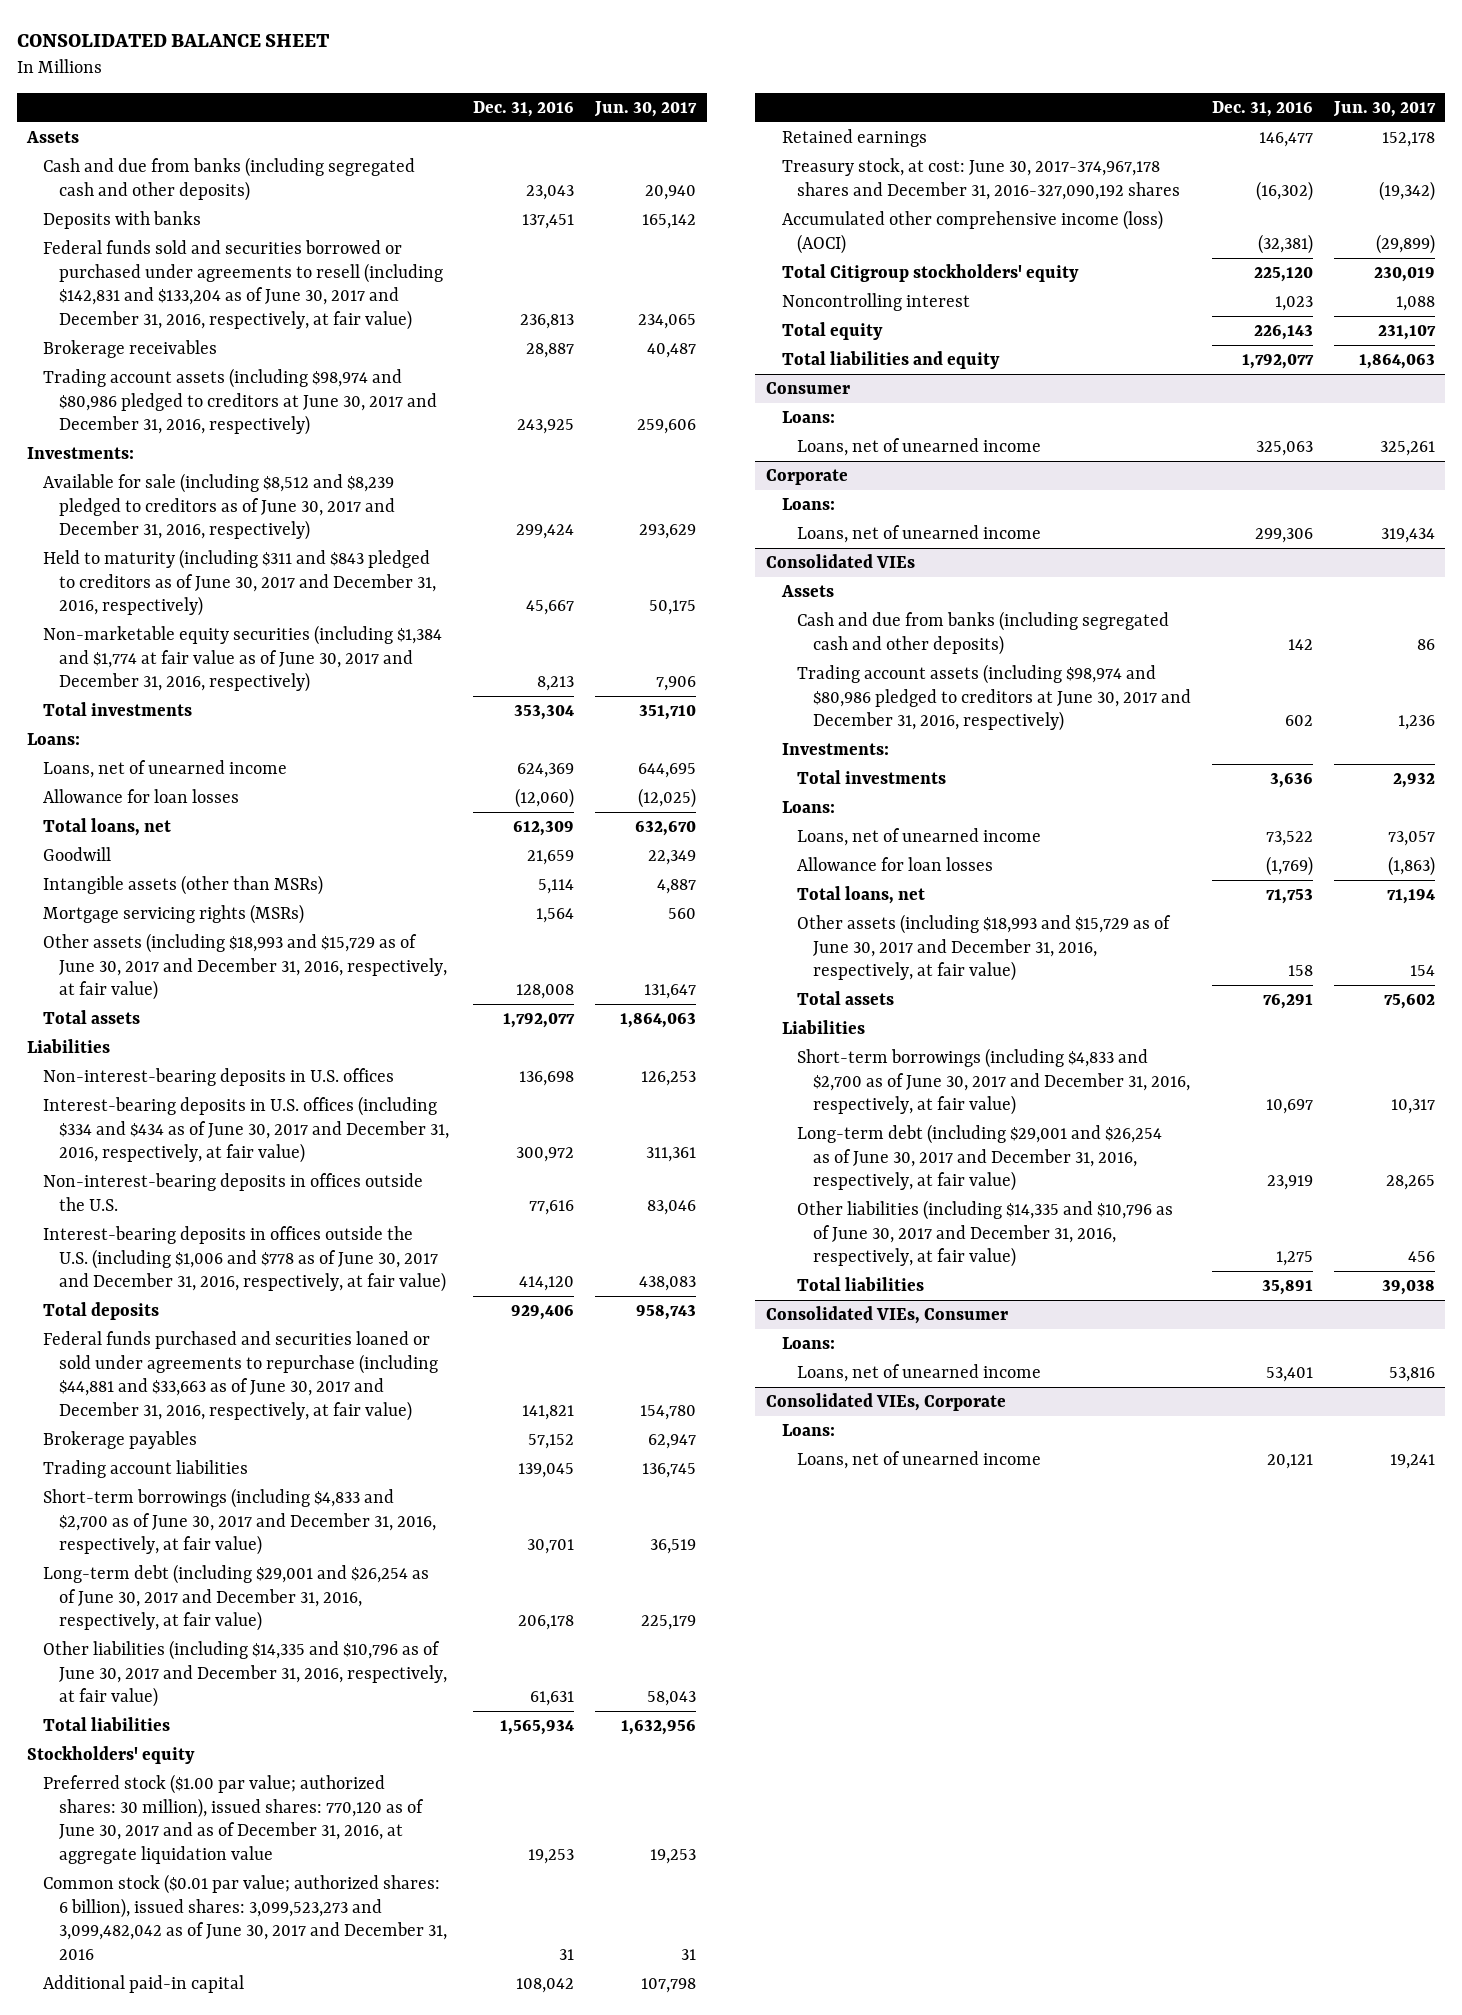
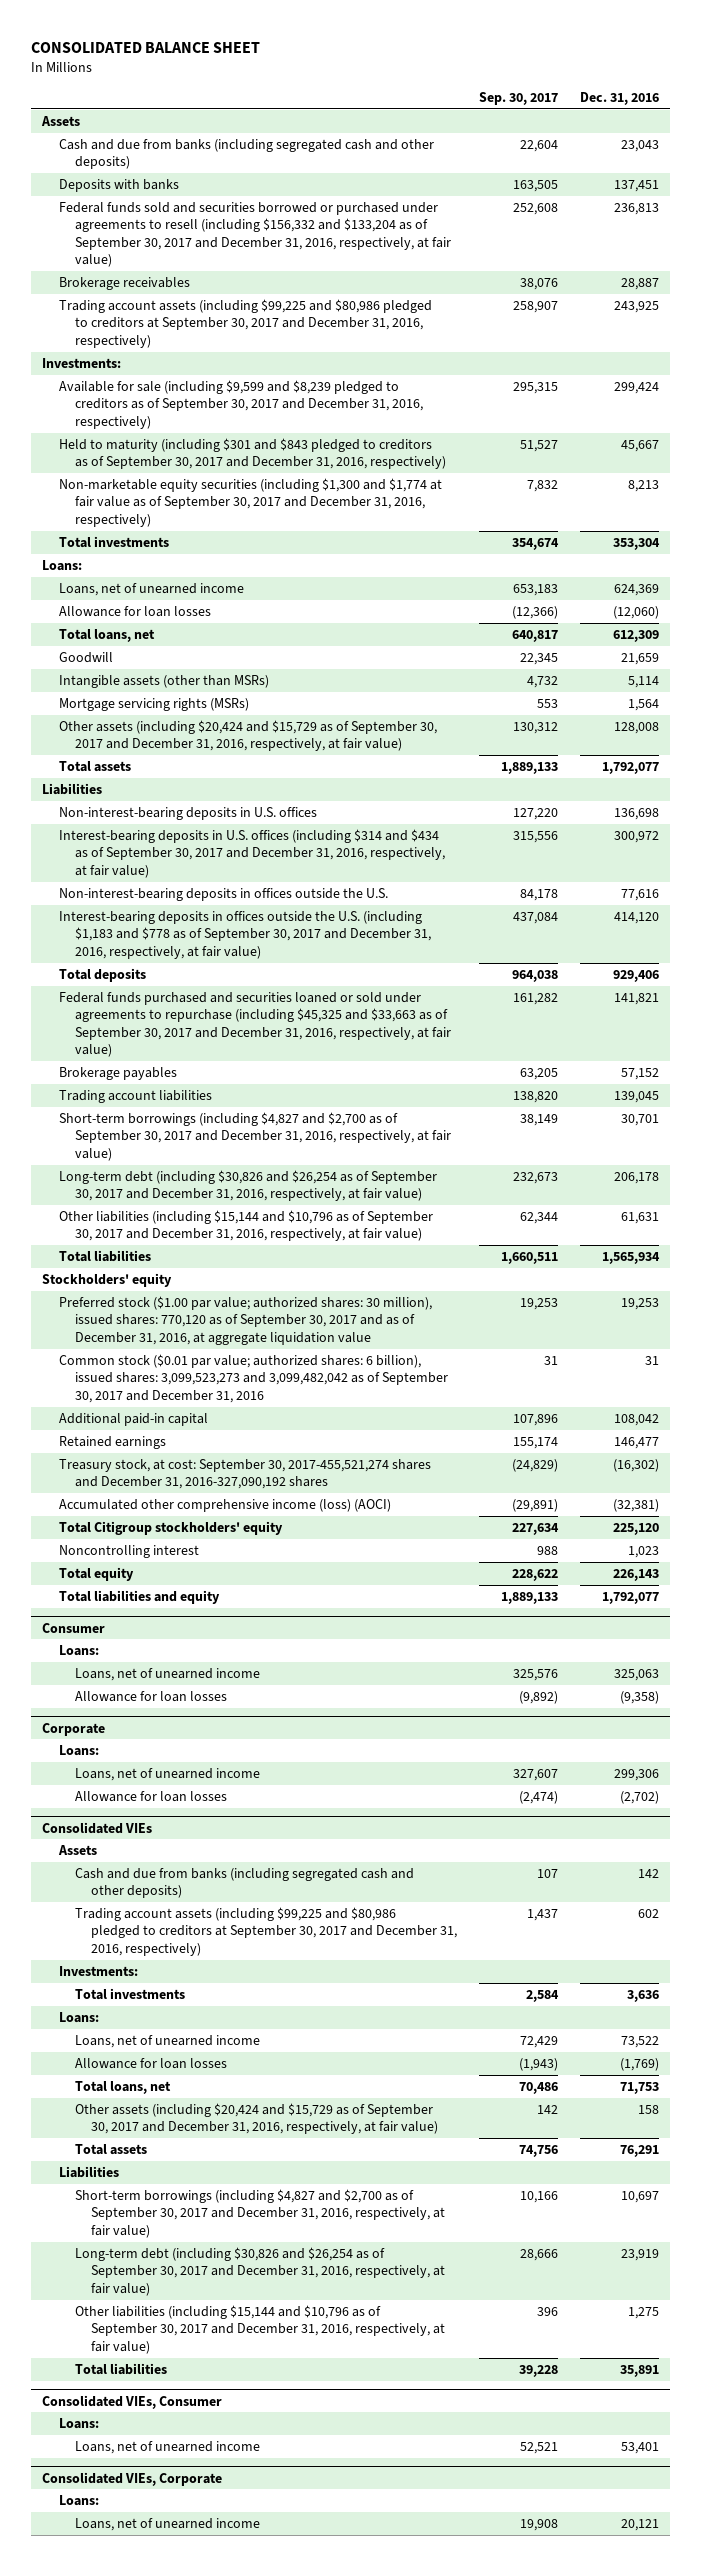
[594,100,698,117] Jun. 30, 2017 -> none
none -> [479,92,559,106] Sep. 30, 2017
[43,240,443,330] Federal funds sold and securities borrowed or purchased under agreements to resell (including $142,831 and $133,204 as of June 30, 2017 and December 31, 2016, respectively, at fair value) -> [58,201,451,268] Federal funds sold and securities borrowed or purchased under agreements to resell (including $156,332 and $133,204 as of September 30, 2017 and December 31, 2016, respectively, at fair value)
[43,368,437,436] Trading account assets (including $98,974 and $80,986 pledged to creditors at June 30, 2017 and December 31, 2016, respectively) -> [58,298,432,348] Trading account assets (including $99,225 and $80,986 pledged to creditors at September 30, 2017 and December 31, 2016, respectively)
[43,473,395,541] Available for sale (including $8,512 and $8,239 pledged to creditors as of June 30, 2017 and December 31, 2016, respectively) -> [58,379,423,429] Available for sale (including $9,599 and $8,239 pledged to creditors as of September 30, 2017 and December 31, 2016, respectively)
[43,549,436,617] Held to maturity (including $311 and $843 pledged to creditors as of June 30, 2017 and December 31, 2016, respectively) -> [58,437,446,470] Held to maturity (including $301 and $843 pledged to creditors as of September 30, 2017 and December 31, 2016, respectively)
[43,625,443,693] Non-marketable equity securities (including $1,384 and $1,774 at fair value as of June 30, 2017 and December 31, 2016, respectively) -> [58,477,442,527] Non-marketable equity securities (including $1,300 and $1,774 at fair value as of September 30, 2017 and December 31, 2016, respectively)
[43,933,447,1001] Other assets (including $18,993 and $15,729 as of June 30, 2017 and December 31, 2016, respectively, at fair value) -> [58,719,437,752] Other assets (including $20,424 and $15,729 as of September 30, 2017 and December 31, 2016, respectively, at fair value)
[43,1096,449,1164] Interest-bearing deposits in U.S. offices (including $334 and $434 as of June 30, 2017 and December 31, 2016, respectively, at fair value) -> [58,828,445,878] Interest-bearing deposits in U.S. offices (including $314 and $434 as of September 30, 2017 and December 31, 2016, respectively, at fair value)
[43,1226,446,1293] Interest-bearing deposits in offices outside the U.S. (including $1,006 and $778 as of June 30, 2017 and December 31, 2016, respectively, at fair value) -> [58,910,431,959] Interest-bearing deposits in offices outside the U.S. (including $1,183 and $778 as of September 30, 2017 and December 31, 2016, respectively, at fair value)
[43,1331,438,1421] Federal funds purchased and securities loaned or sold under agreements to repurchase (including $44,881 and $33,663 as of June 30, 2017 and December 31, 2016, respectively, at fair value) -> [58,991,451,1058] Federal funds purchased and securities loaned or sold under agreements to repurchase (including $45,325 and $33,663 as of September 30, 2017 and December 31, 2016, respectively, at fair value)
[43,1488,436,1556] Short-term borrowings (including $4,833 and $2,700 as of June 30, 2017 and December 31, 2016, respectively, at fair value) -> [58,1111,451,1161] Short-term borrowings (including $4,827 and $2,700 as of September 30, 2017 and December 31, 2016, respectively, at fair value)
[43,1564,430,1632] Long-term debt (including $29,001 and $26,254 as of June 30, 2017 and December 31, 2016, respectively, at fair value) -> [58,1169,437,1202] Long-term debt (including $30,826 and $26,254 as of September 30, 2017 and December 31, 2016, respectively, at fair value)
[43,1640,447,1708] Other liabilities (including $14,335 and $10,796 as of June 30, 2017 and December 31, 2016, respectively, at fair value) -> [58,1209,433,1242] Other liabilities (including $15,144 and $10,796 as of September 30, 2017 and December 31, 2016, respectively, at fair value)
[43,1774,424,1864] Preferred stock ($1.00 par value; authorized shares: 30 million), issued shares: 770,120 as of June 30, 2017 and as of December 31, 2016, at aggregate liquidation value -> [58,1295,432,1345] Preferred stock ($1.00 par value; authorized shares: 30 million), issued shares: 770,120 as of September 30, 2017 and as of December 31, 2016, at aggregate liquidation value
[43,1874,447,1960] Common stock ($0.01 par value; authorized shares: 6 billion), issued shares: 3,099,523,273 and 3,099,482,042 as of June 30, 2017 and December 31, 2016 -> [58,1353,448,1403] Common stock ($0.01 par value; authorized shares: 6 billion), issued shares: 3,099,523,273 and 3,099,482,042 as of September 30, 2017 and December 31, 2016
[781,158,1181,200] Treasury stock, at cost: June 30, 2017-374,967,178 shares and December 31, 2016-327,090,192 shares -> [58,1458,431,1490] Treasury stock, at cost: September 30, 2017-455,521,274 shares and December 31, 2016-327,090,192 shares
none -> [74,1690,227,1702] Allowance for loan losses
none -> [74,1790,227,1802] Allowance for loan losses
[797,664,1191,732] Trading account assets (including $98,974 and $80,986 pledged to creditors at June 30, 2017 and December 31, 2016, respectively) -> [74,1906,458,1956] Trading account assets (including $99,225 and $80,986 pledged to creditors at September 30, 2017 and December 31, 2016, respectively)
[797,914,1172,982] Other assets (including $18,993 and $15,729 as of June 30, 2017 and December 31, 2016, respectively, at fair value) -> [74,2102,439,2135] Other assets (including $20,424 and $15,729 as of September 30, 2017 and December 31, 2016, respectively, at fair value)
[797,1048,1190,1116] Short-term borrowings (including $4,833 and $2,700 as of June 30, 2017 and December 31, 2016, respectively, at fair value) -> [74,2188,446,2238] Short-term borrowings (including $4,827 and $2,700 as of September 30, 2017 and December 31, 2016, respectively, at fair value)
[797,1124,1163,1192] Long-term debt (including $29,001 and $26,254 as of June 30, 2017 and December 31, 2016, respectively, at fair value) -> [74,2246,446,2296] Long-term debt (including $30,826 and $26,254 as of September 30, 2017 and December 31, 2016, respectively, at fair value)
[797,1200,1174,1268] Other liabilities (including $14,335 and $10,796 as of June 30, 2017 and December 31, 2016, respectively, at fair value) -> [74,2304,446,2354] Other liabilities (including $15,144 and $10,796 as of September 30, 2017 and December 31, 2016, respectively, at fair value)

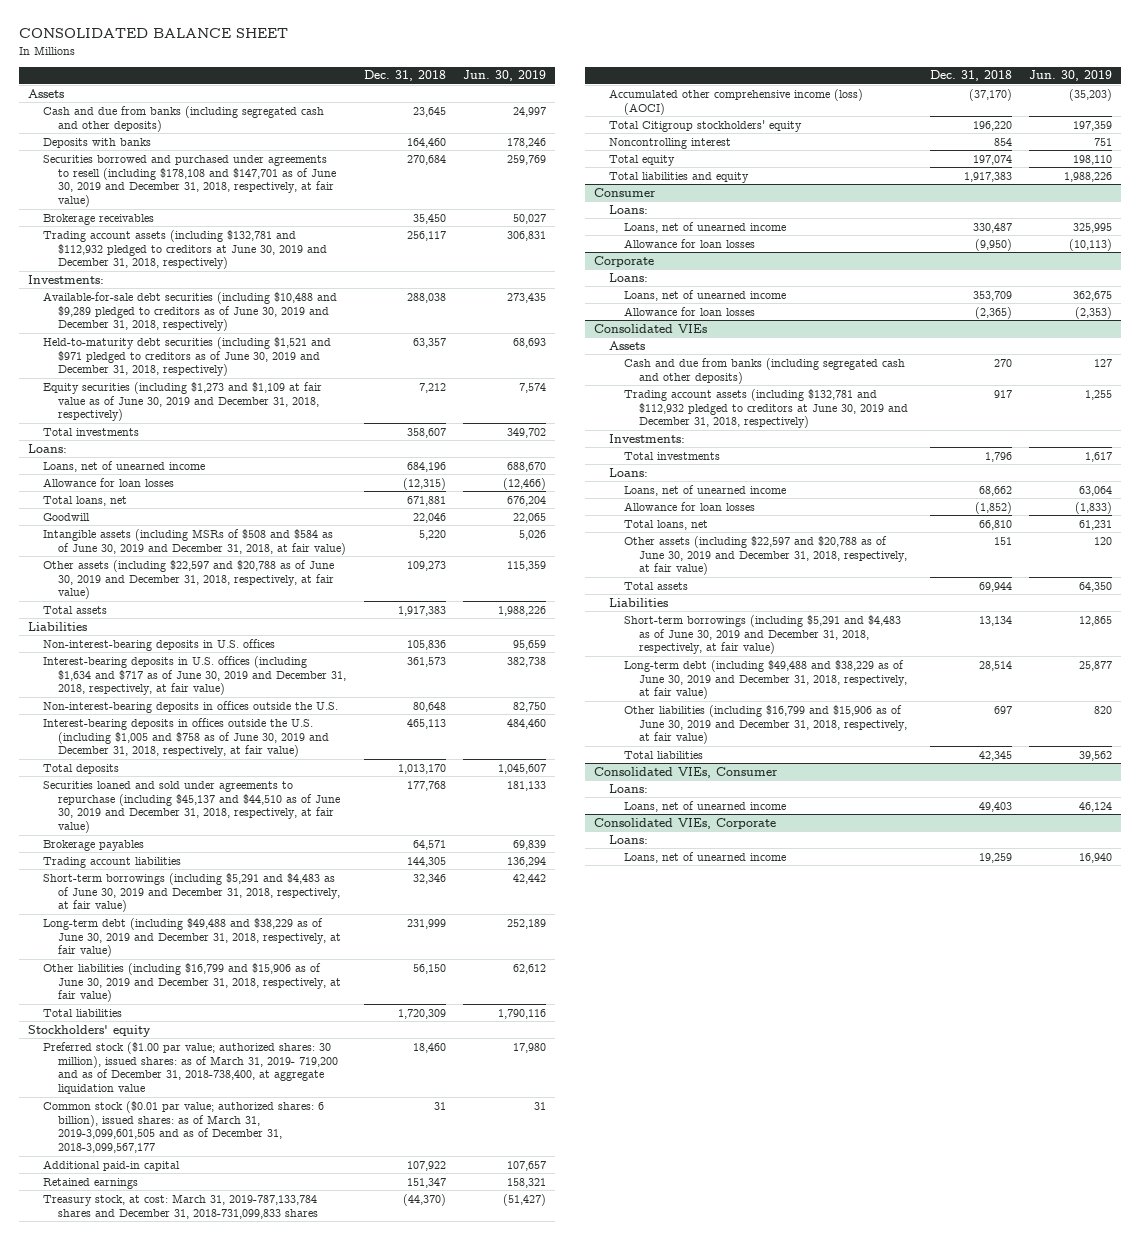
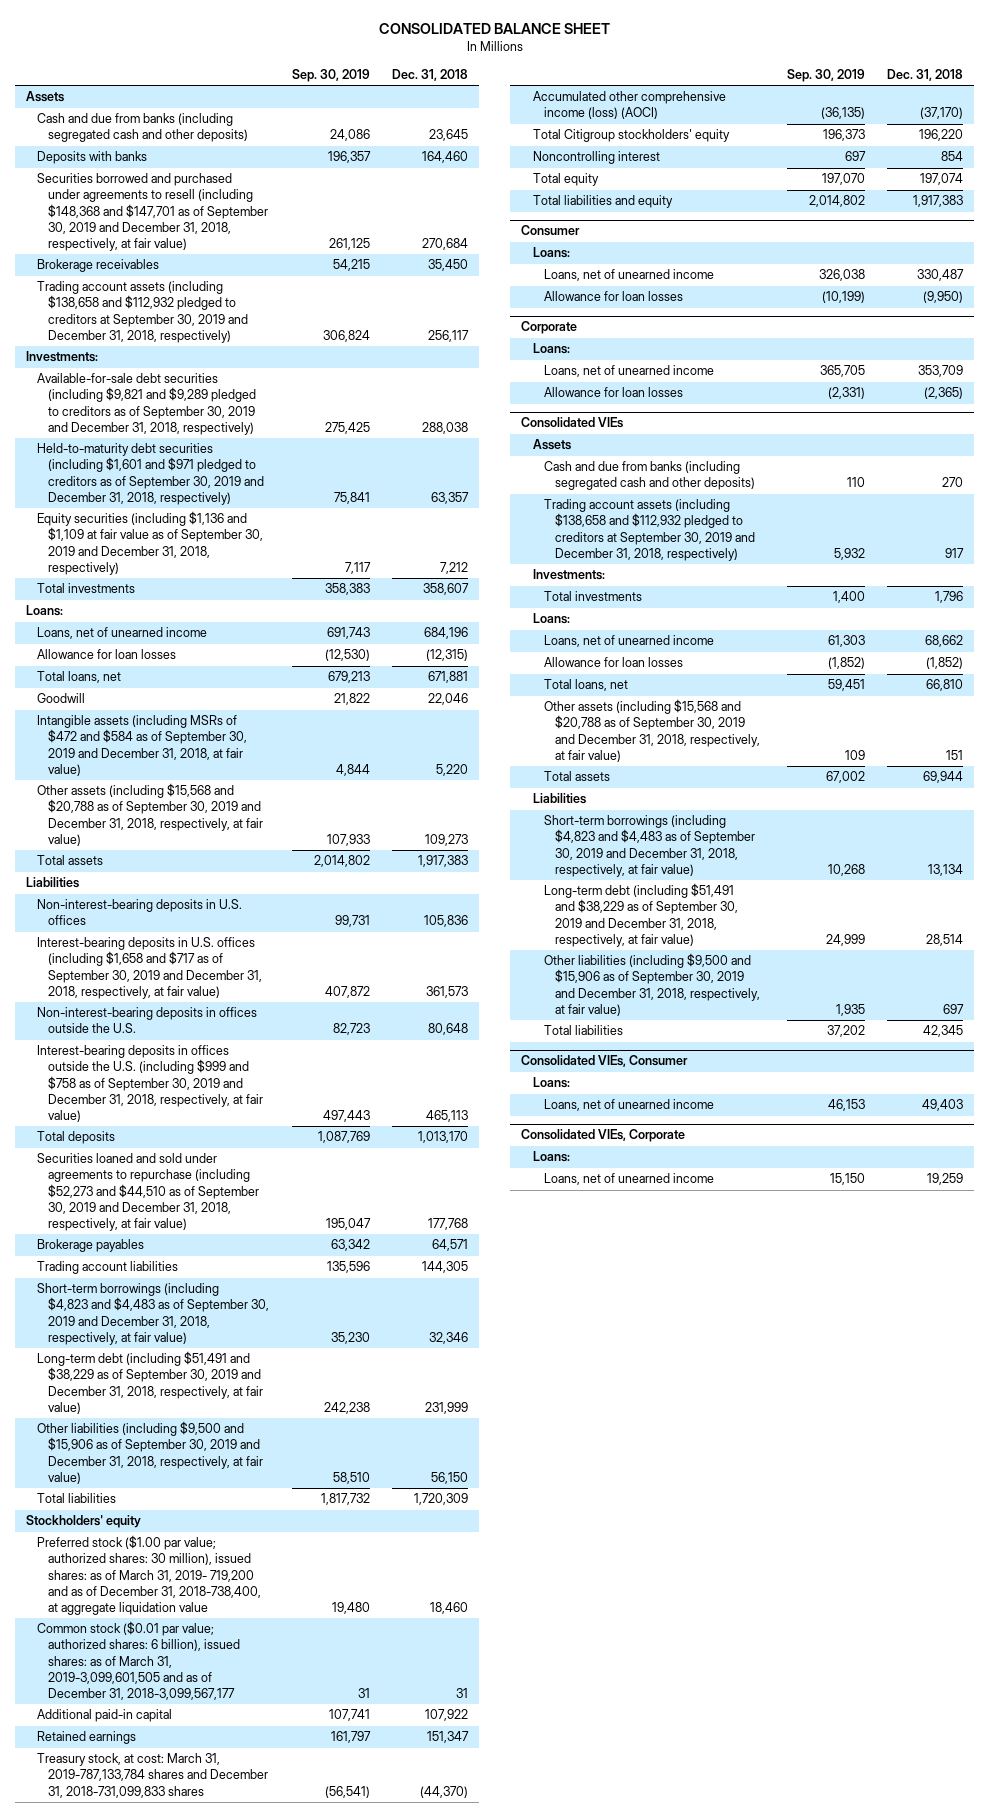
[463,70,547,82] Jun. 30, 2019 -> none
none -> [291,69,370,83] Sep. 30, 2019
[43,154,337,208] Securities borrowed and purchased under agreements to resell (including $178,108 and $147,701 as of June 30, 2019 and December 31, 2018, respectively, at fair value) -> [37,173,269,251] Securities borrowed and purchased under agreements to resell (including $148,368 and $147,701 as of September 30, 2019 and December 31, 2018, respectively, at fair value)
[43,229,328,270] Trading account assets (including $132,781 and $112,932 pledged to creditors at June 30, 2019 and December 31, 2018, respectively) -> [37,281,249,343] Trading account assets (including $138,658 and $112,932 pledged to creditors at September 30, 2019 and December 31, 2018, respectively)
[43,291,338,332] Available-for-sale debt securities (including $10,488 and $9,289 pledged to creditors as of June 30, 2019 and December 31, 2018, respectively) -> [37,373,257,435] Available-for-sale debt securities (including $9,821 and $9,289 pledged to creditors as of September 30, 2019 and December 31, 2018, respectively)
[43,336,332,377] Held-to-maturity debt securities (including $1,521 and $971 pledged to creditors as of June 30, 2019 and December 31, 2018, respectively) -> [37,443,265,505] Held-to-maturity debt securities (including $1,601 and $971 pledged to creditors as of September 30, 2019 and December 31, 2018, respectively)
[43,381,323,422] Equity securities (including $1,273 and $1,109 at fair value as of June 30, 2019 and December 31, 2018, respectively) -> [37,511,264,575] Equity securities (including $1,136 and $1,109 at fair value as of September 30, 2019 and December 31, 2018, respectively)
[43,528,347,555] Intangible assets (including MSRs of $508 and $584 as of June 30, 2019 and December 31, 2018, at fair value) -> [37,715,248,776] Intangible assets (including MSRs of $472 and $584 as of September 30, 2019 and December 31, 2018, at fair value)
[43,559,335,600] Other assets (including $22,597 and $20,788 as of June 30, 2019 and December 31, 2018, respectively, at fair value) -> [37,783,264,846] Other assets (including $15,568 and $20,788 as of September 30, 2019 and December 31, 2018, respectively, at fair value)
[43,655,347,696] Interest-bearing deposits in U.S. offices (including $1,634 and $717 as of June 30, 2019 and December 31, 2018, respectively, at fair value) -> [37,937,263,999] Interest-bearing deposits in U.S. offices (including $1,658 and $717 as of September 30, 2019 and December 31, 2018, respectively, at fair value)
[43,717,330,758] Interest-bearing deposits in offices outside the U.S. (including $1,005 and $758 as of June 30, 2019 and December 31, 2018, respectively, at fair value) -> [37,1045,264,1122] Interest-bearing deposits in offices outside the U.S. (including $999 and $758 as of September 30, 2019 and December 31, 2018, respectively, at fair value)
[43,780,341,834] Securities loaned and sold under agreements to repurchase (including $45,137 and $44,510 as of June 30, 2019 and December 31, 2018, respectively, at fair value) -> [37,1153,260,1231] Securities loaned and sold under agreements to repurchase (including $52,273 and $44,510 as of September 30, 2019 and December 31, 2018, respectively, at fair value)
[43,872,341,913] Short-term borrowings (including $5,291 and $4,483 as of June 30, 2019 and December 31, 2018, respectively, at fair value) -> [37,1283,270,1345] Short-term borrowings (including $4,823 and $4,483 as of September 30, 2019 and December 31, 2018, respectively, at fair value)
[43,917,342,958] Long-term debt (including $49,488 and $38,229 as of June 30, 2019 and December 31, 2018, respectively, at fair value) -> [37,1351,264,1414] Long-term debt (including $51,491 and $38,229 as of September 30, 2019 and December 31, 2018, respectively, at fair value)
[43,962,342,1003] Other liabilities (including $16,799 and $15,906 as of June 30, 2019 and December 31, 2018, respectively, at fair value) -> [37,1421,264,1484] Other liabilities (including $9,500 and $15,906 as of September 30, 2019 and December 31, 2018, respectively, at fair value)
[624,388,909,429] Trading account assets (including $132,781 and $112,932 pledged to creditors at June 30, 2019 and December 31, 2018, respectively) -> [543,499,755,561] Trading account assets (including $138,658 and $112,932 pledged to creditors at September 30, 2019 and December 31, 2018, respectively)
[624,535,908,576] Other assets (including $22,597 and $20,788 as of June 30, 2019 and December 31, 2018, respectively, at fair value) -> [543,699,760,762] Other assets (including $15,568 and $20,788 as of September 30, 2019 and December 31, 2018, respectively, at fair value)
[624,614,902,655] Short-term borrowings (including $5,291 and $4,483 as of June 30, 2019 and December 31, 2018, respectively, at fair value) -> [543,815,755,877] Short-term borrowings (including $4,823 and $4,483 as of September 30, 2019 and December 31, 2018, respectively, at fair value)
[624,659,908,700] Long-term debt (including $49,488 and $38,229 as of June 30, 2019 and December 31, 2018, respectively, at fair value) -> [543,883,738,947] Long-term debt (including $51,491 and $38,229 as of September 30, 2019 and December 31, 2018, respectively, at fair value)
[624,704,908,745] Other liabilities (including $16,799 and $15,906 as of June 30, 2019 and December 31, 2018, respectively, at fair value) -> [543,953,760,1016] Other liabilities (including $9,500 and $15,906 as of September 30, 2019 and December 31, 2018, respectively, at fair value)

